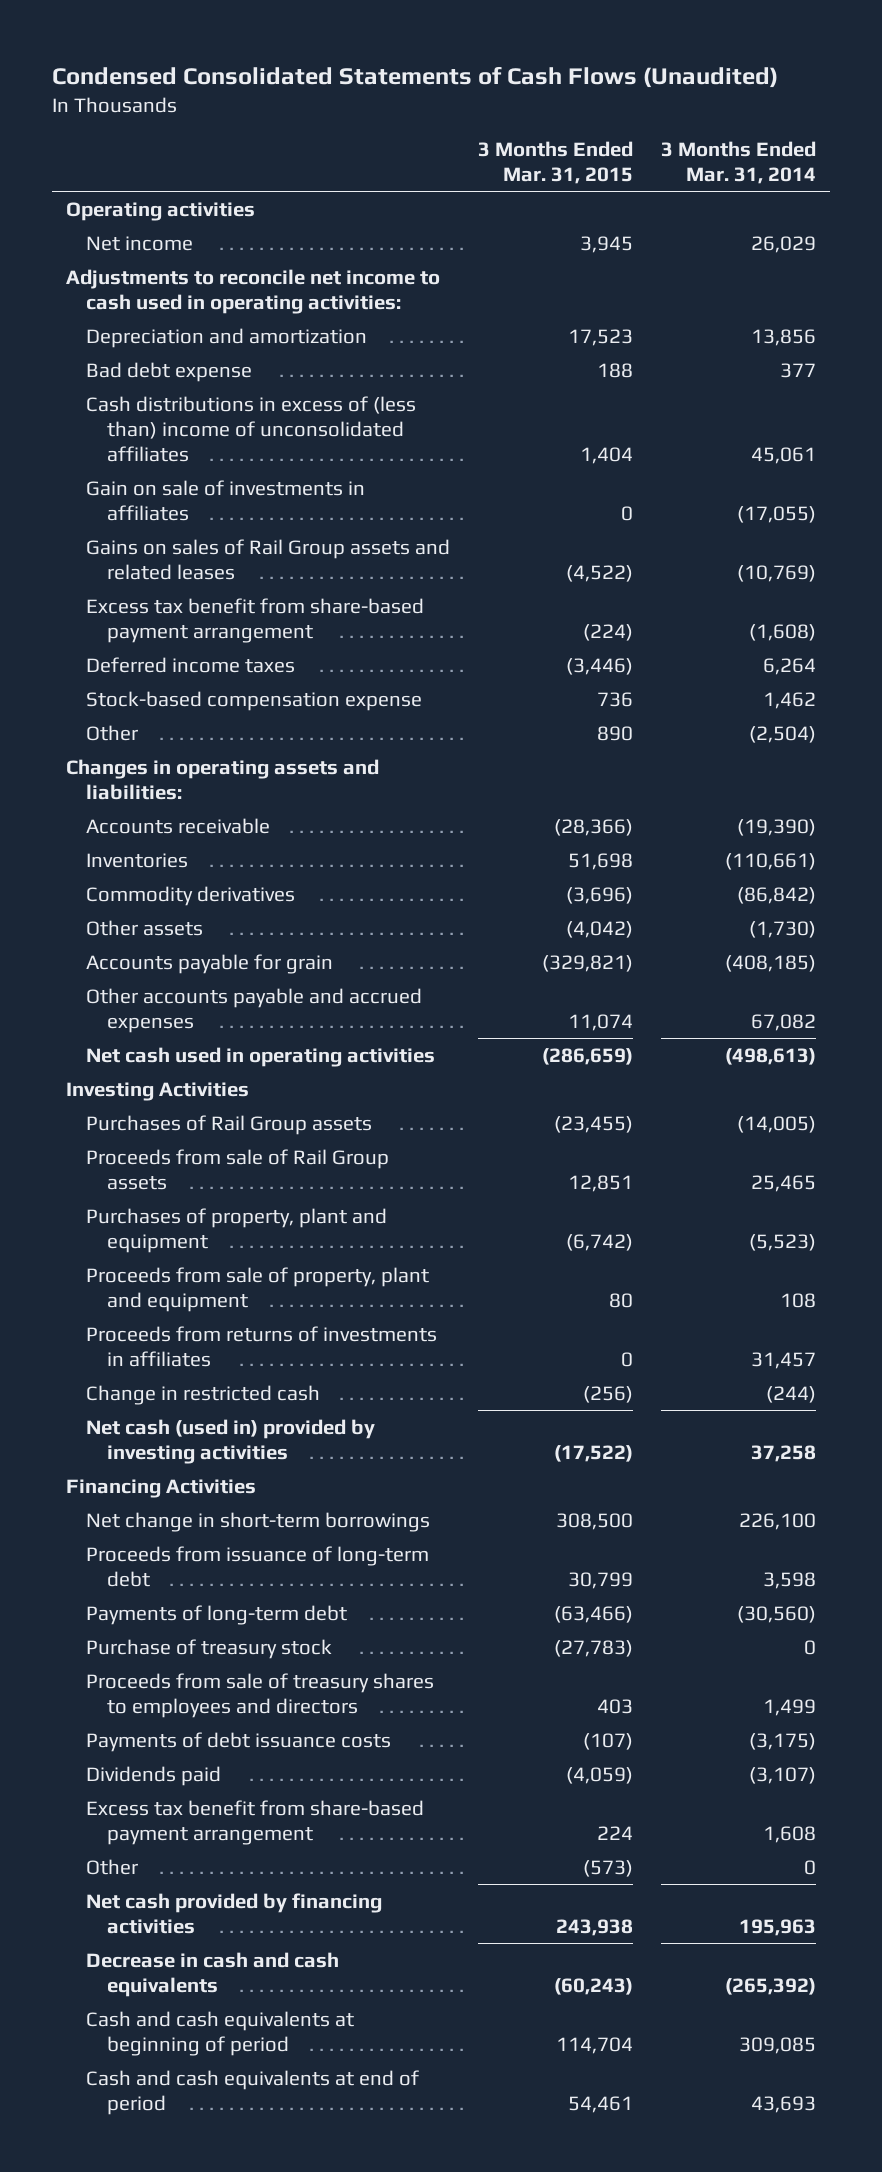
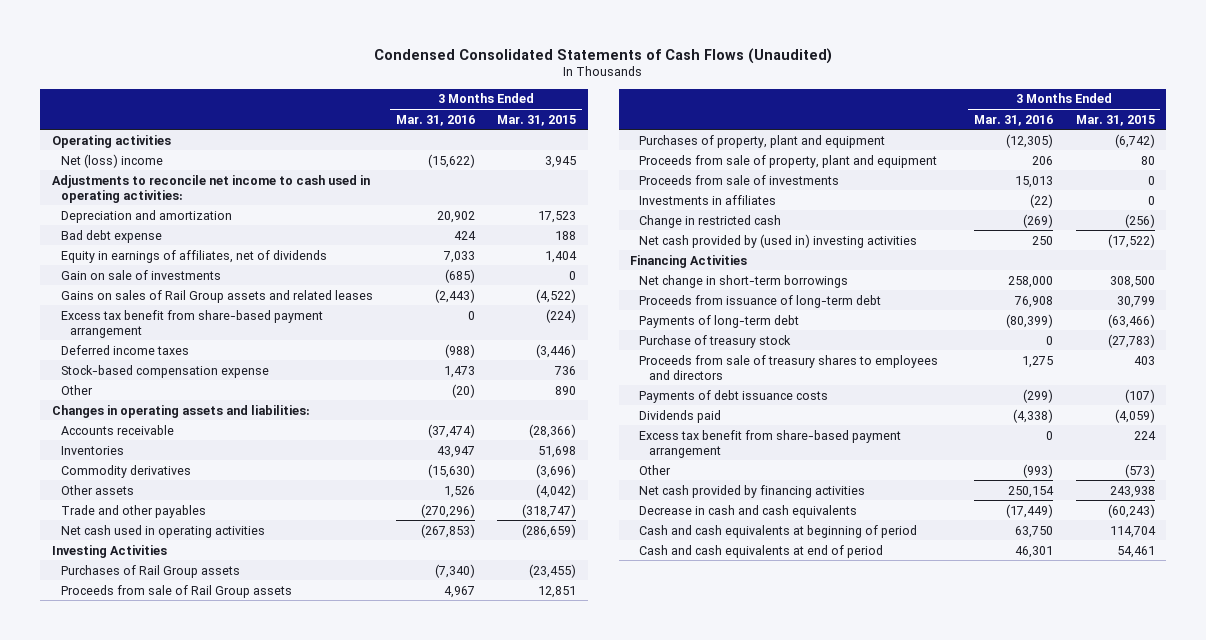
[661,141,817,185] 3 Months Ended Mar. 31, 2014 -> none
none -> [395,114,475,126] Mar. 31, 2016
[86,235,194,251] Net income -> [60,153,163,168] Net (loss) income
[86,395,417,462] Cash distributions in excess of (less than) income of unconsolidated affiliates -> [60,249,327,263] Equity in earnings of affiliates, net of dividends
[86,479,366,521] Gain on sale of investments in affiliates -> [60,269,221,280] Gain on sale of investments
[86,953,334,974] Accounts payable for grain -> none
[86,987,423,1033] Other accounts payable and accrued expenses -> none
none -> [60,504,206,518] Trade and other payables
[86,1325,438,1367] Proceeds from returns of investments in affiliates -> [639,174,840,185] Proceeds from sale of investments
none -> [639,194,777,205] Investments in affiliates
[86,1418,376,1464] Net cash (used in) provided by investing activities -> [639,233,918,248] Net cash provided by (used in) investing activities

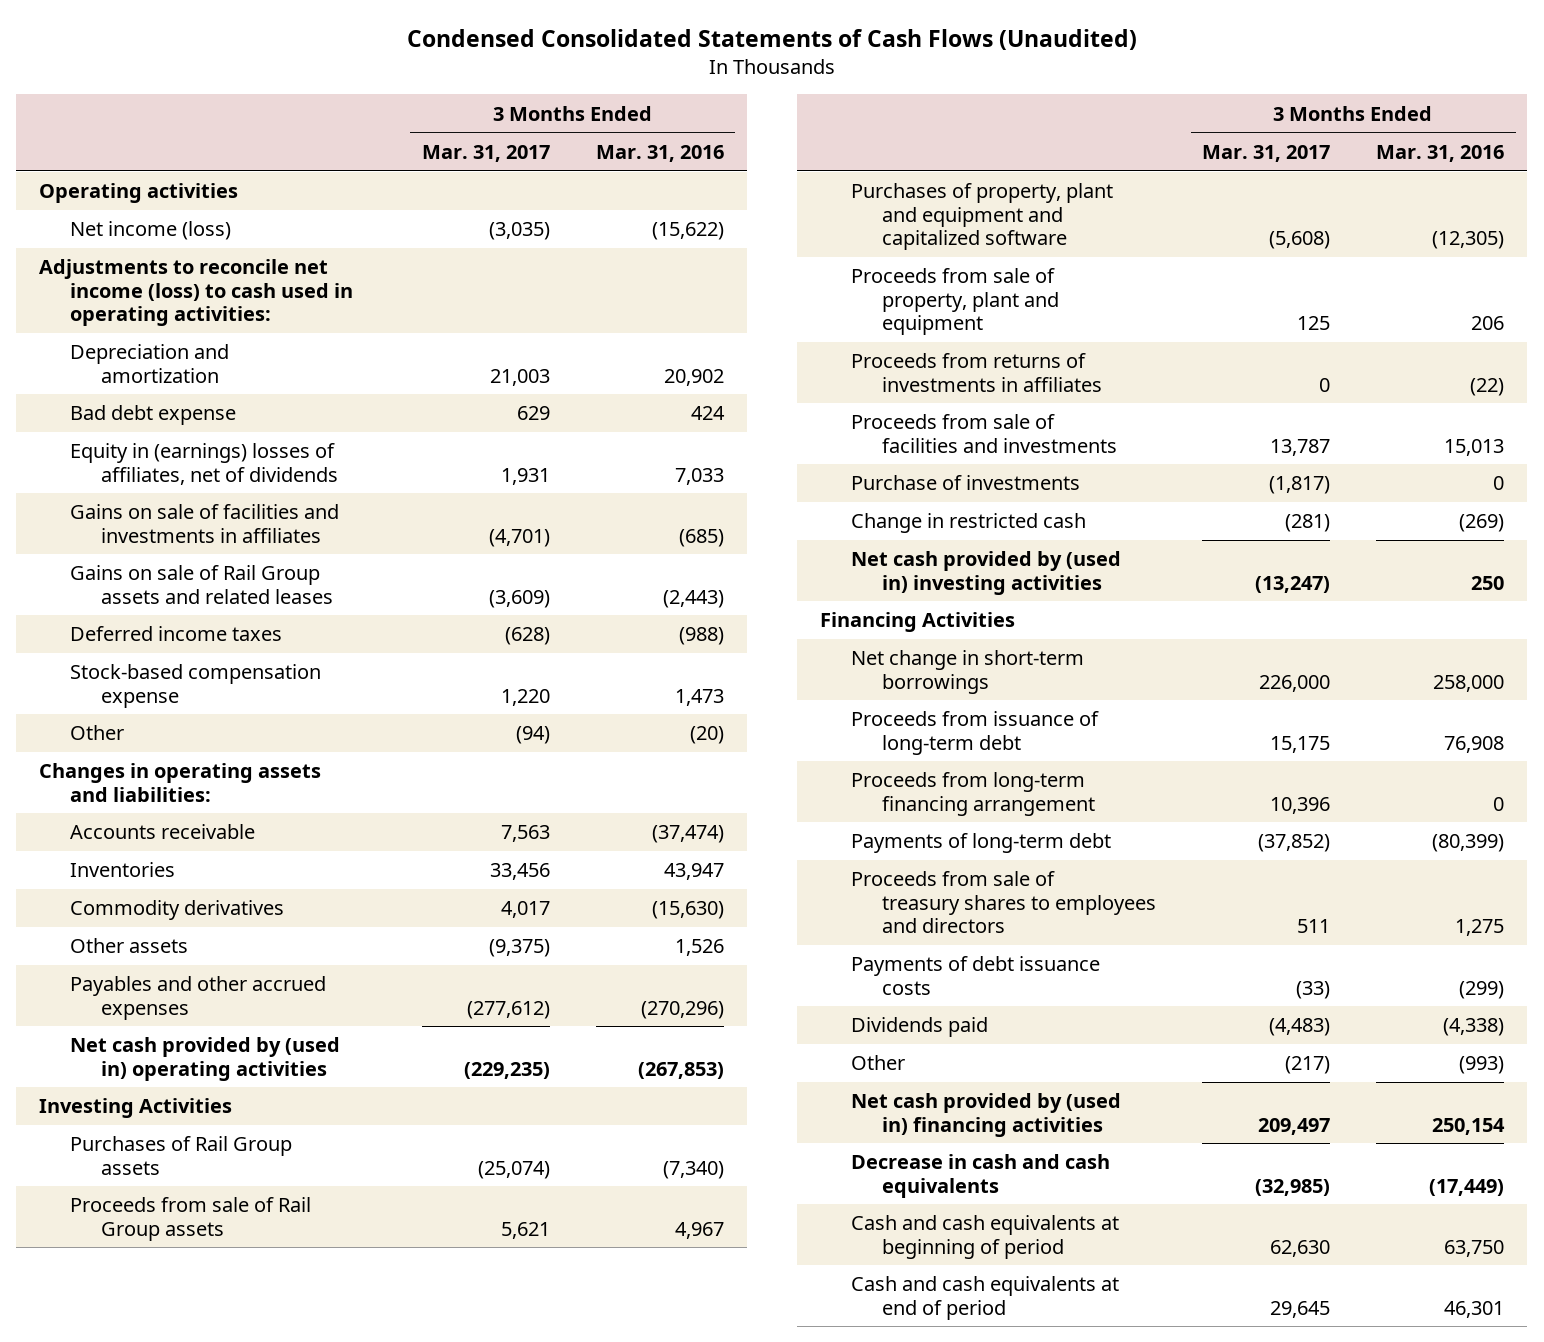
[497,114,577,126] Mar. 31, 2015 -> none
none -> [421,144,550,162] Mar. 31, 2017
[60,153,163,168] Net (loss) income -> [70,221,232,241] Net income (loss)
[51,174,370,203] Adjustments to reconcile net income to cash used in operating activities: -> [39,259,354,326] Adjustments to reconcile net income (loss) to cash used in operating activities:
[60,309,323,338] Excess tax benefit from share-based payment arrangement -> none
[60,249,327,263] Equity in earnings of affiliates, net of dividends -> [70,443,339,485] Equity in (earnings) losses of affiliates, net of dividends
[60,269,221,280] Gain on sale of investments -> [70,504,340,543] Gains on sale of facilities and investments in affiliates
[60,289,373,303] Gains on sales of Rail Group assets and related leases -> [70,565,334,604] Gains on sale of Rail Group assets and related leases
[60,504,206,518] Trade and other payables -> [70,976,327,1020] Payables and other accrued expenses
[60,524,265,538] Net cash used in operating activities -> [70,1037,341,1081] Net cash provided by (used in) operating activities
[639,134,886,148] Purchases of property, plant and equipment -> [850,183,1113,250] Purchases of property, plant and equipment and capitalized software
[639,194,777,205] Investments in affiliates -> none
none -> [850,353,1102,392] Proceeds from returns of investments in affiliates
[639,174,840,185] Proceeds from sale of investments -> [850,414,1117,453] Proceeds from sale of facilities and investments
none -> [850,475,1080,491] Purchase of investments
none -> [850,772,1095,816] Proceeds from long-term financing arrangement
[639,334,792,348] Purchase of treasury stock -> none
[639,429,902,458] Excess tax benefit from share-based payment arrangement -> none
[639,484,866,498] Net cash provided by financing activities -> [850,1093,1121,1137] Net cash provided by (used in) financing activities

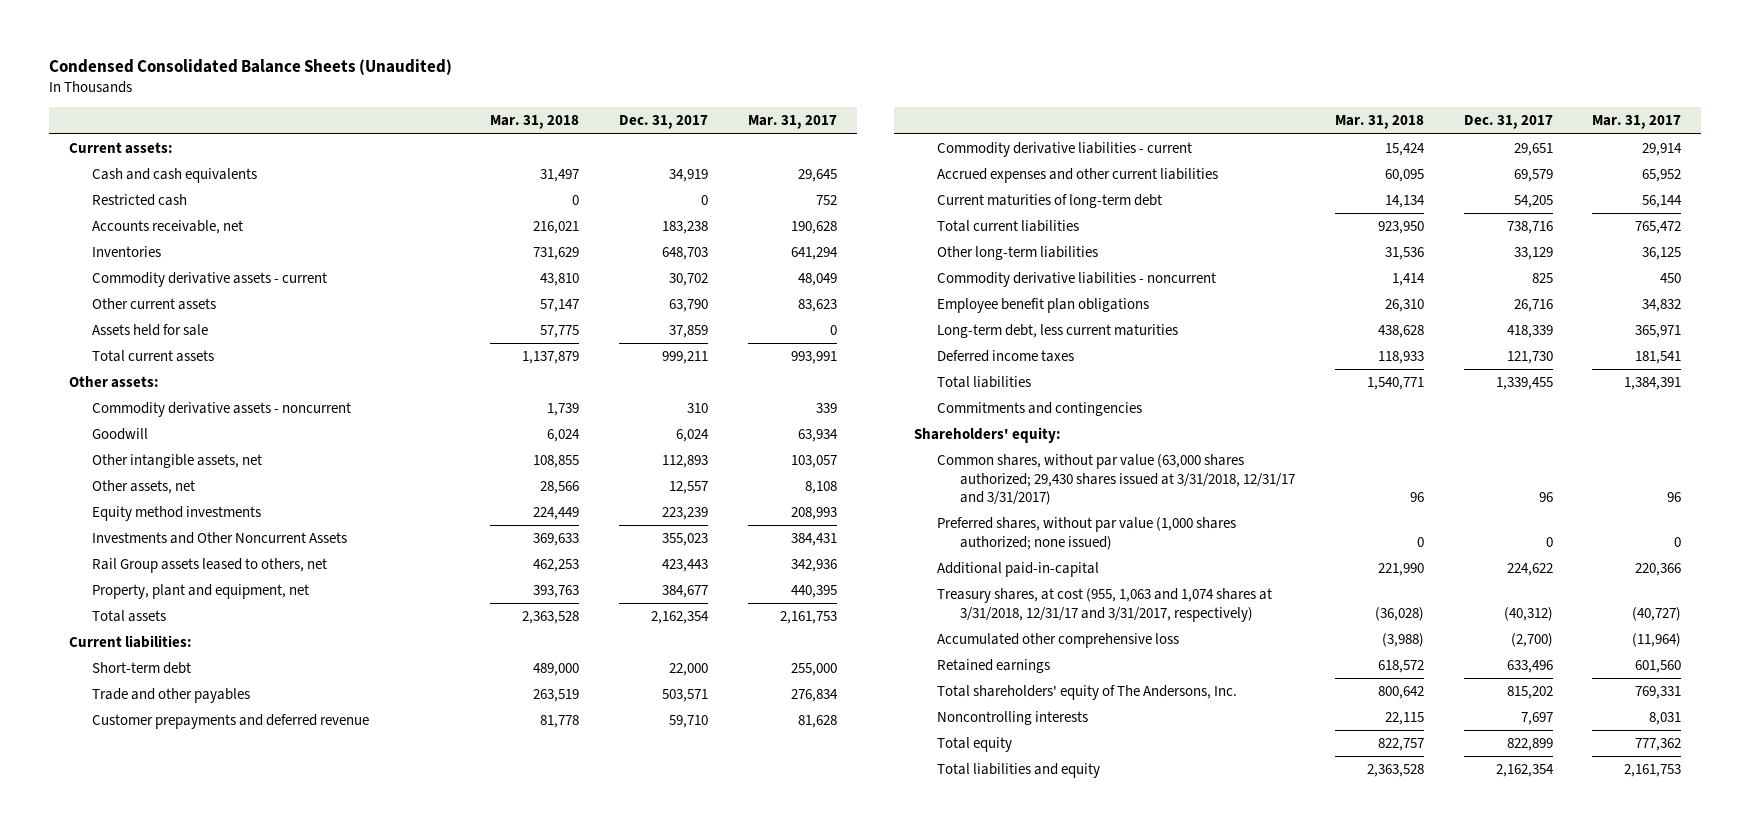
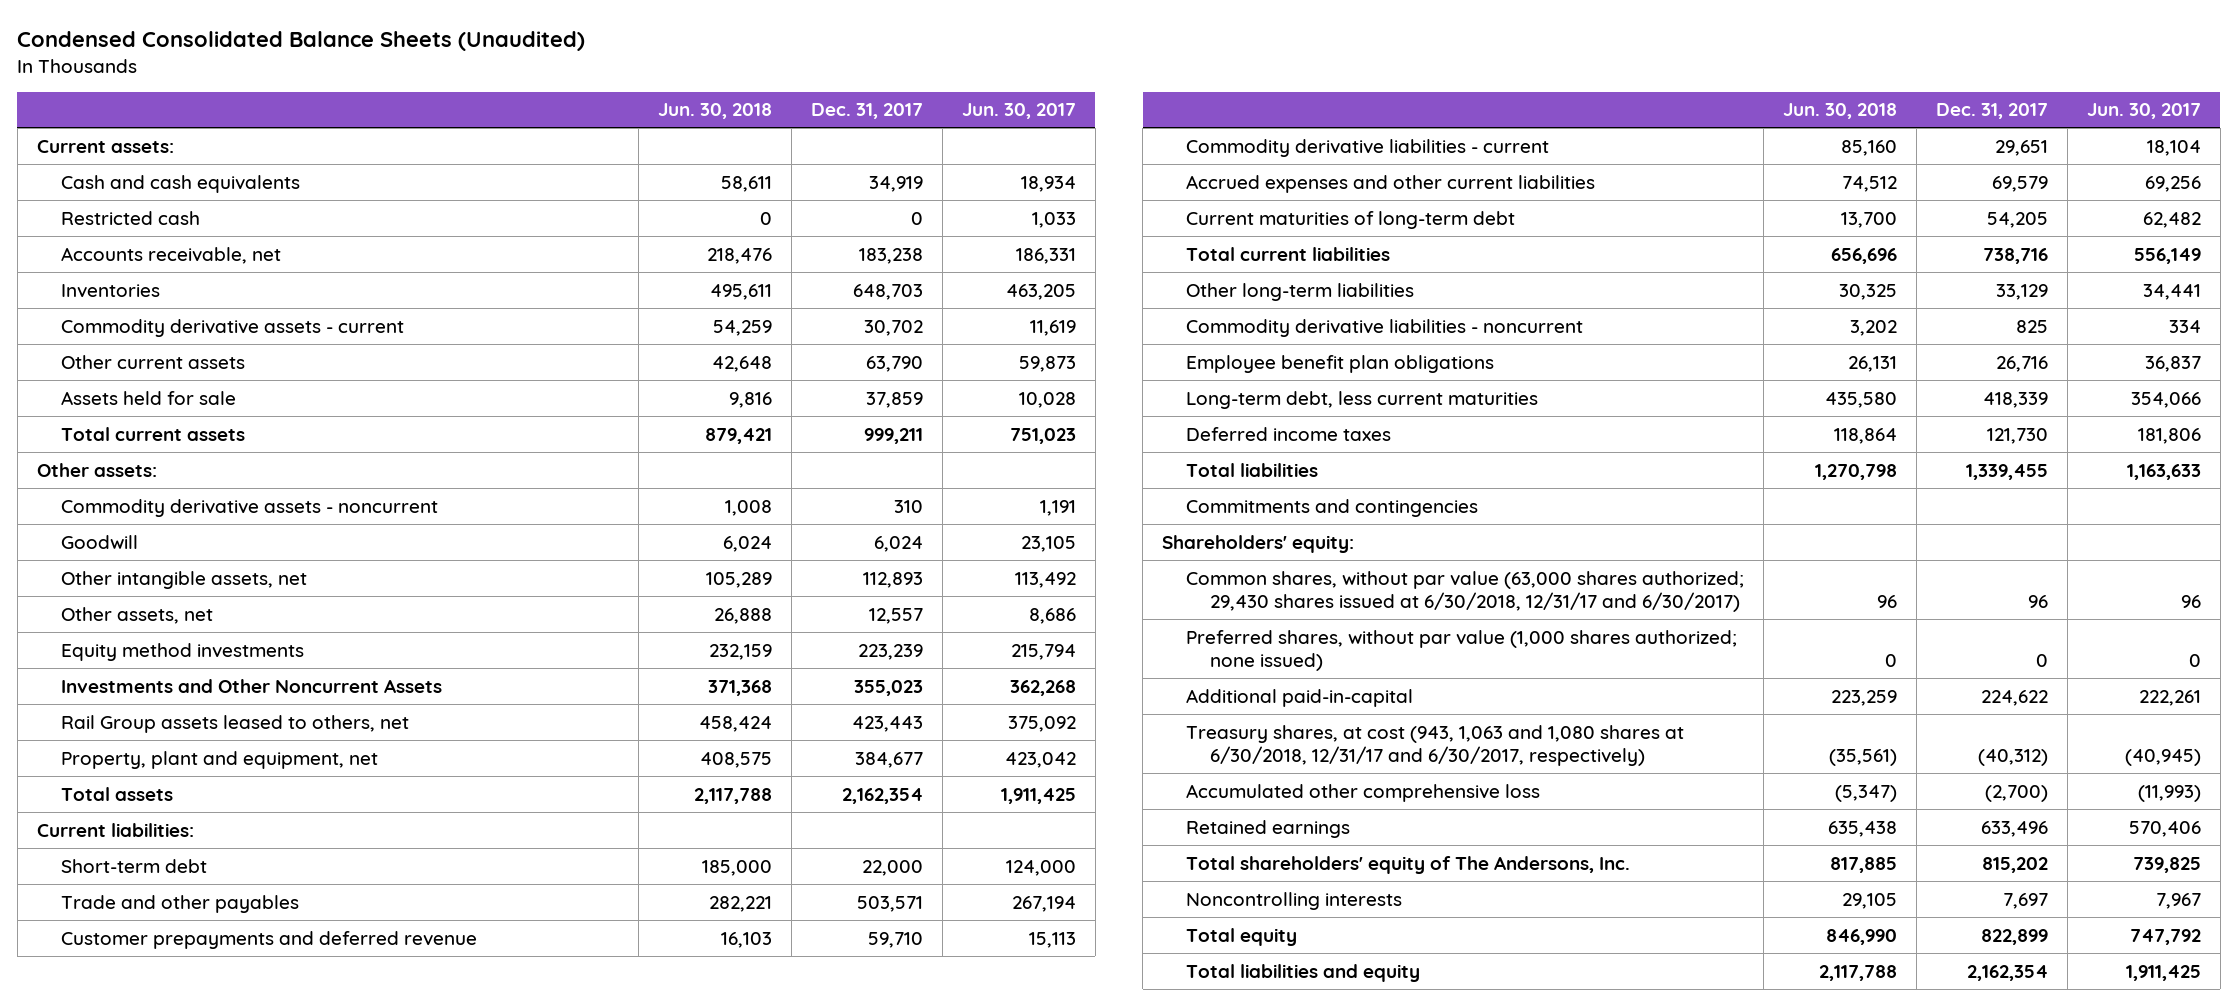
[490,115,580,130] Mar. 31, 2018 -> none
[747,115,837,130] Mar. 31, 2017 -> none
none -> [657,103,772,120] Jun. 30, 2018
none -> [961,103,1076,120] Jun. 30, 2017
[936,453,1296,506] Common shares, without par value (63,000 shares authorized; 29,430 shares issued at 3/31/2018, 12/31/17 and 3/31/2017) -> [1185,570,1744,613] Common shares, without par value (63,000 shares authorized; 29,430 shares issued at 6/30/2018, 12/31/17 and 6/30/2017)
[936,587,1272,622] Treasury shares, at cost (955, 1,063 and 1,074 shares at 3/31/2018, 12/31/17 and 3/31/2017, respectively) -> [1185,724,1684,767] Treasury shares, at cost (943, 1,063 and 1,080 shares at 6/30/2018, 12/31/17 and 6/30/2017, respectively)

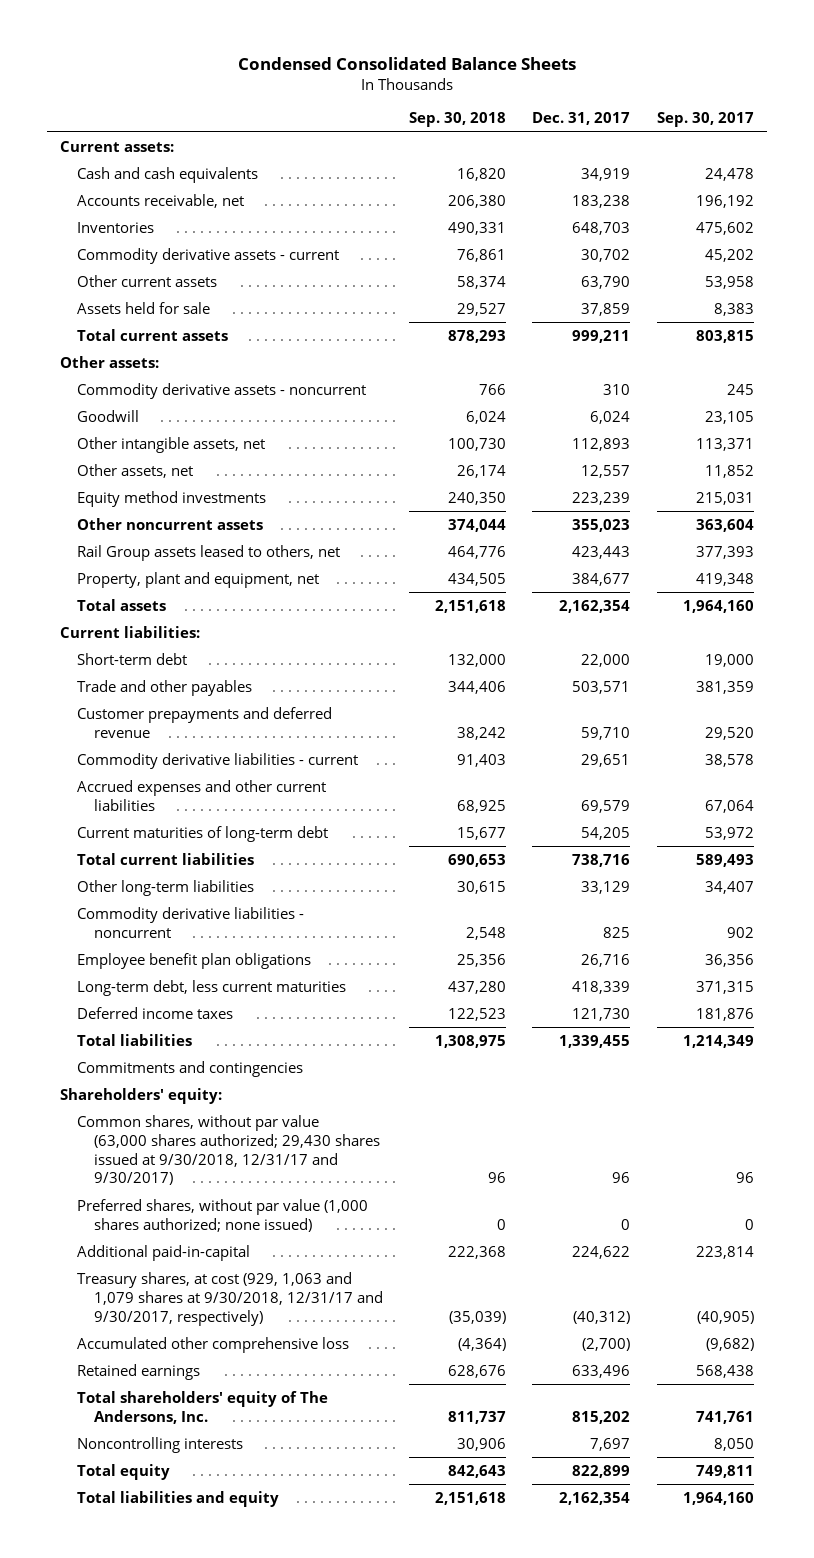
[17,30,586,51] Condensed Consolidated Balance Sheets (Unaudited) -> [237,56,576,70] Condensed Consolidated Balance Sheets
[657,103,772,120] Jun. 30, 2018 -> none
[961,103,1076,120] Jun. 30, 2017 -> none
none -> [409,112,507,128] Sep. 30, 2018
none -> [656,112,754,128] Sep. 30, 2017
[60,210,200,225] Restricted cash -> none
[60,678,442,693] Investments and Other Noncurrent Assets -> [77,517,264,530] Other noncurrent assets
[1185,570,1744,613] Common shares, without par value (63,000 shares authorized; 29,430 shares issued at 6/30/2018, 12/31/17 and 6/30/2017) -> [77,1114,381,1186] Common shares, without par value (63,000 shares authorized; 29,430 shares issued at 9/30/2018, 12/31/17 and 9/30/2017)
[1185,724,1684,767] Treasury shares, at cost (943, 1,063 and 1,080 shares at 6/30/2018, 12/31/17 and 6/30/2017, respectively) -> [77,1271,384,1326] Treasury shares, at cost (929, 1,063 and 1,079 shares at 9/30/2018, 12/31/17 and 9/30/2017, respectively)

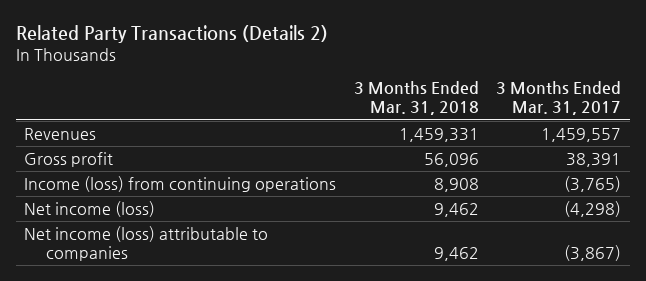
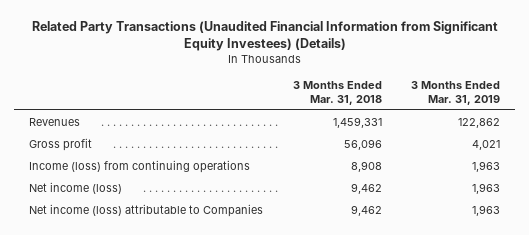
[15,25,328,44] Related Party Transactions (Details 2) -> [31,20,498,52] Related Party Transactions (Unaudited Financial Information from Significant Equity Investees) (Details)
[496,81,622,116] 3 Months Ended Mar. 31, 2017 -> none
none -> [411,81,501,105] 3 Months Ended Mar. 31, 2019
[24,226,269,261] Net income (loss) attributable to companies -> [28,204,263,218] Net income (loss) attributable to Companies

